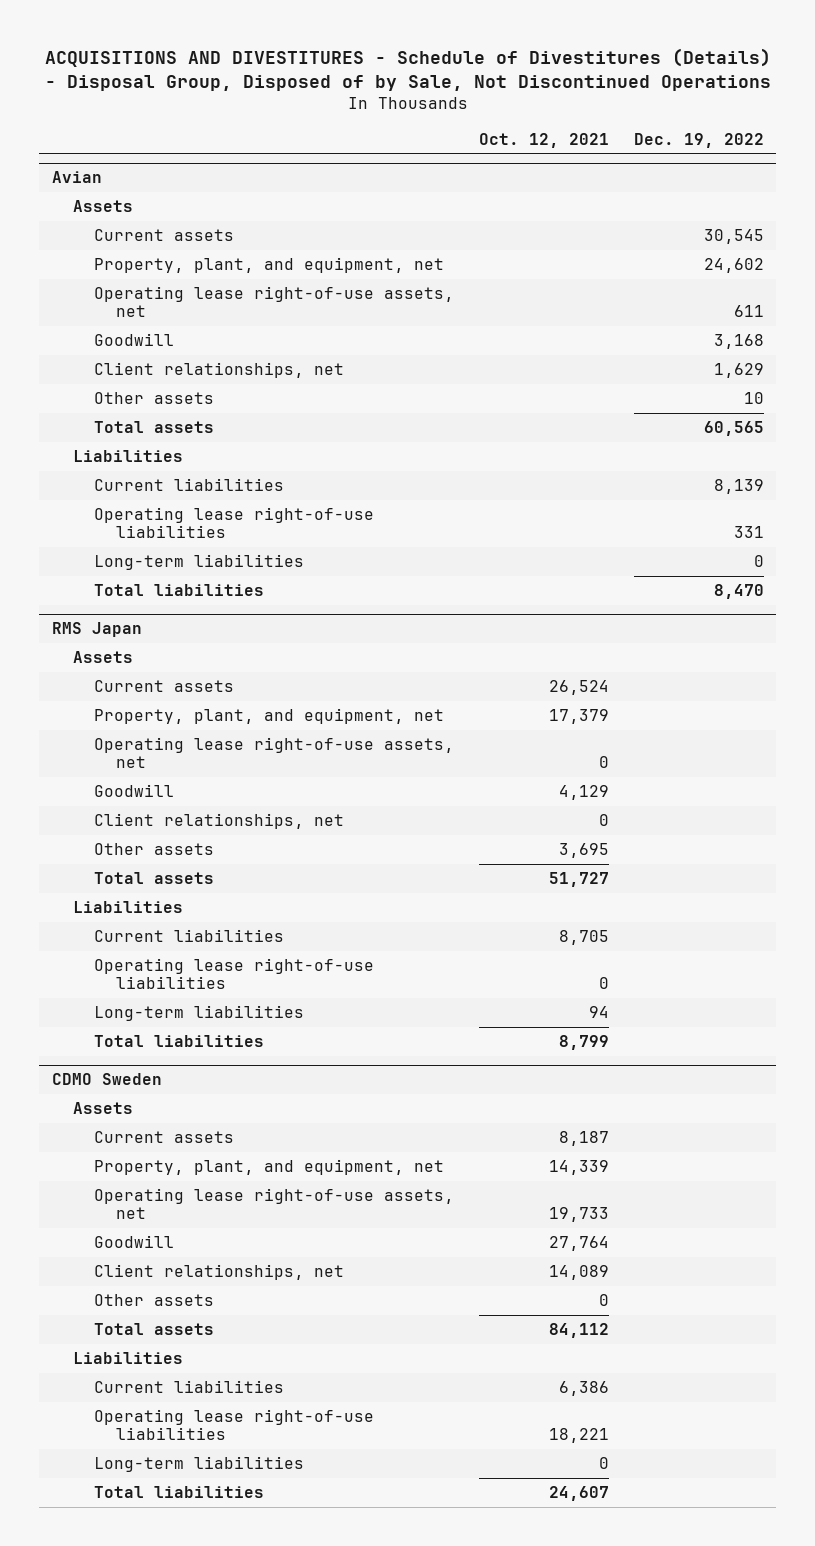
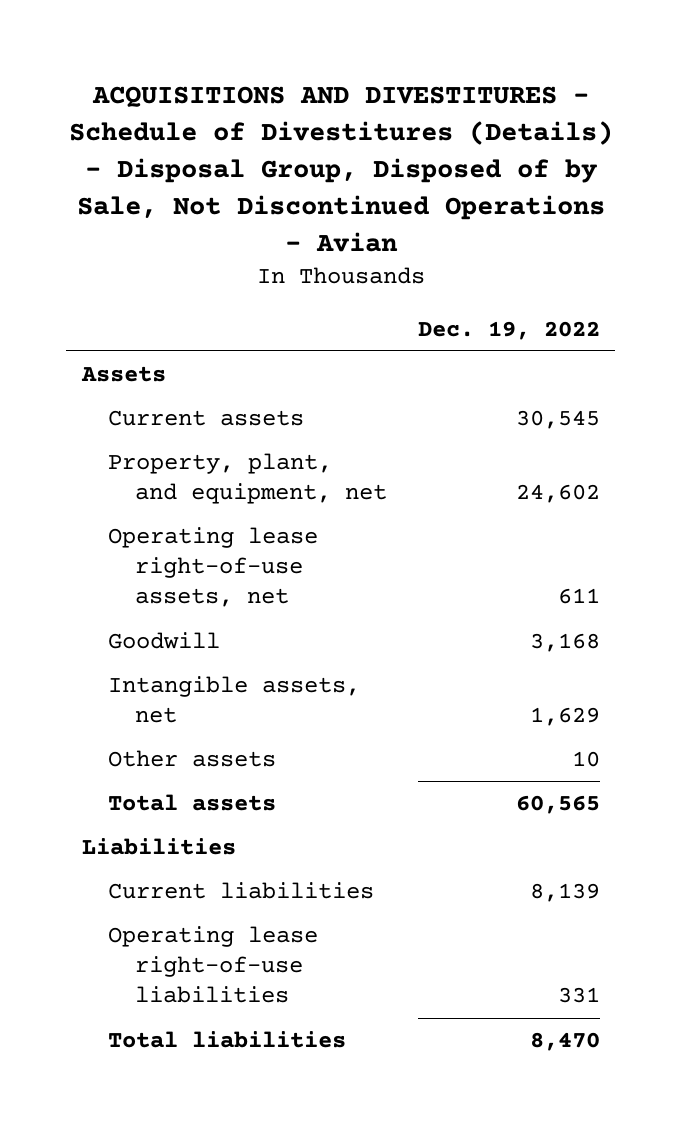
[44,47,771,91] ACQUISITIONS AND DIVESTITURES - Schedule of Divestitures (Details) - Disposal Group, Disposed of by Sale, Not Discontinued Operations -> [68,86,613,252] ACQUISITIONS AND DIVESTITURES - Schedule of Divestitures (Details) - Disposal Group, Disposed of by Sale, Not Discontinued Operations - Avian
[478,132,609,148] Oct. 12, 2021 -> none
[51,171,102,184] Avian -> none
[94,362,345,379] Client relationships, net -> [108,675,361,724] Intangible assets, net
[94,554,305,571] Long-term liabilities -> none
[51,622,142,638] RMS Japan -> none
[73,651,134,664] Assets -> none
[94,680,235,693] Current assets -> none
[94,708,445,725] Property, plant, and equipment, net -> none
[94,737,455,769] Operating lease right-of-use assets, net -> none
[94,784,175,798] Goodwill -> none
[94,813,345,830] Client relationships, net -> none
[94,843,215,856] Other assets -> none
[94,872,215,885] Total assets -> none
[73,901,184,914] Liabilities -> none
[94,929,285,943] Current liabilities -> none
[94,958,375,990] Operating lease right-of-use liabilities -> none
[94,1005,305,1022] Long-term liabilities -> none
[94,1035,265,1048] Total liabilities -> none
[51,1073,162,1086] CDMO Sweden -> none
[73,1102,134,1115] Assets -> none
[94,1131,235,1144] Current assets -> none
[94,1159,445,1176] Property, plant, and equipment, net -> none
[94,1188,455,1220] Operating lease right-of-use assets, net -> none
[94,1235,175,1249] Goodwill -> none
[94,1264,345,1281] Client relationships, net -> none
[94,1294,215,1307] Other assets -> none
[94,1323,215,1336] Total assets -> none
[73,1352,184,1365] Liabilities -> none
[94,1380,285,1394] Current liabilities -> none
[94,1409,375,1441] Operating lease right-of-use liabilities -> none
[94,1456,305,1473] Long-term liabilities -> none
[94,1486,265,1499] Total liabilities -> none

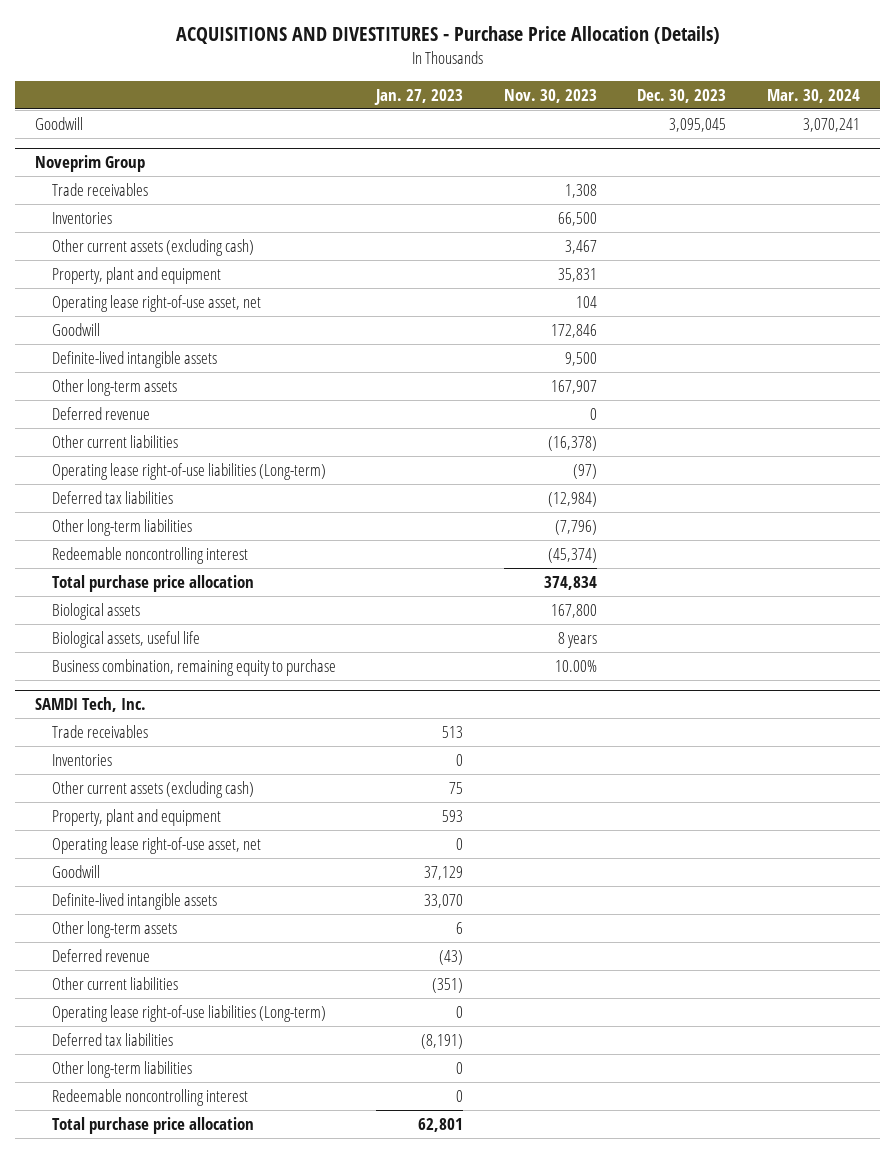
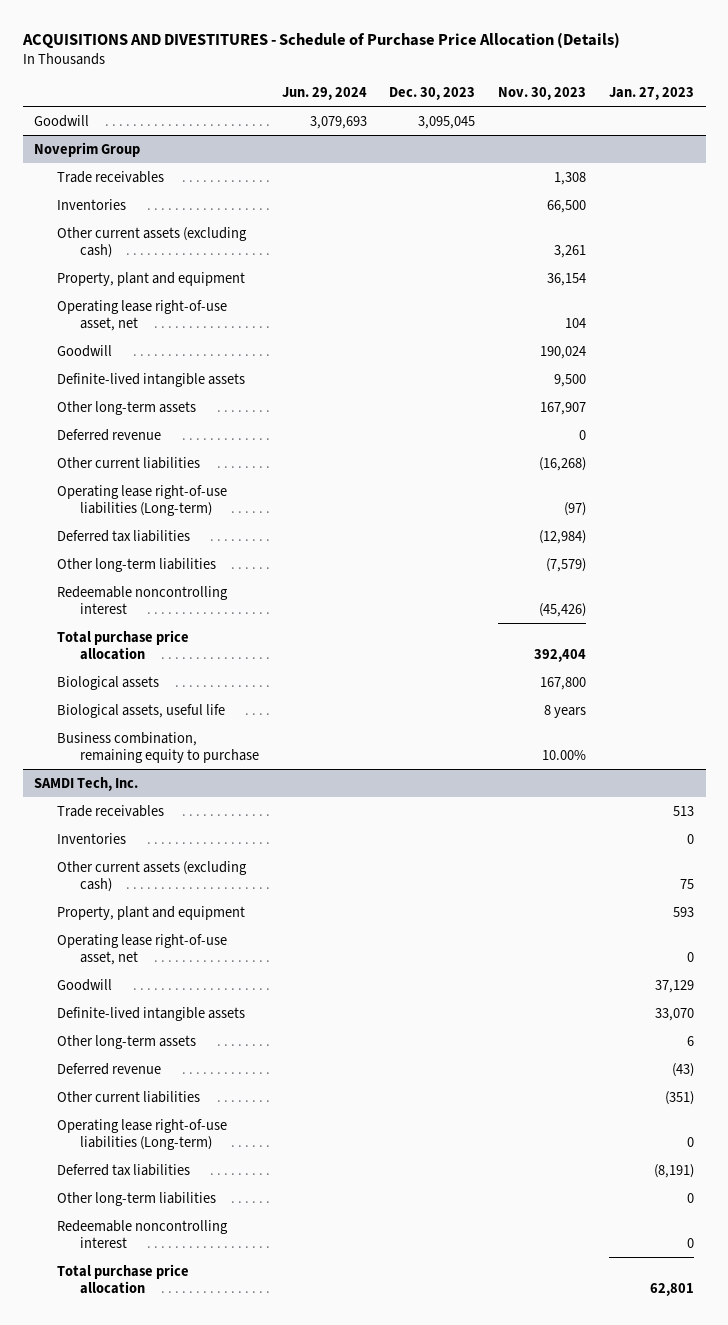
[175,26,720,45] ACQUISITIONS AND DIVESTITURES - Purchase Price Allocation (Details) -> [21,31,620,48] ACQUISITIONS AND DIVESTITURES - Schedule of Purchase Price Allocation (Details)
[766,88,860,103] Mar. 30, 2024 -> none
none -> [281,87,367,101] Jun. 29, 2024
[564,239,597,254] 3,467 -> [554,245,587,259] 3,261
[557,267,597,282] 35,831 -> [547,272,587,286] 36,154
[550,323,597,338] 172,846 -> [540,345,587,359] 190,024
[547,435,597,451] (16,378) -> [539,456,587,471] (16,268)
[554,519,597,535] (7,796) -> [546,557,587,572] (7,579)
[547,547,597,563] (45,374) -> [539,603,587,618] (45,426)
[543,575,597,590] 374,834 -> [534,649,587,663] 392,404

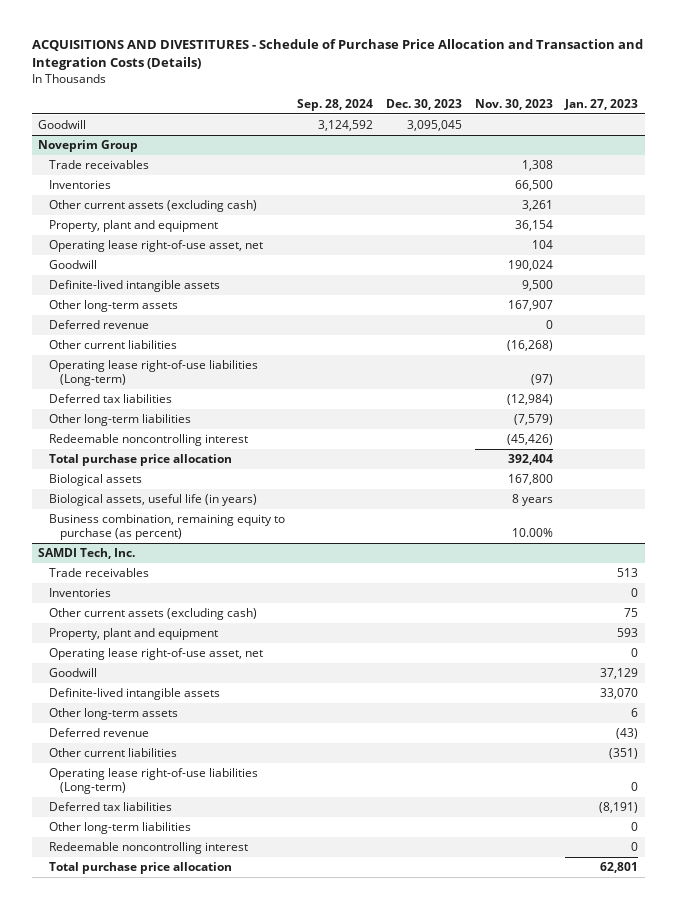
[21,31,620,48] ACQUISITIONS AND DIVESTITURES - Schedule of Purchase Price Allocation (Details) -> [31,39,643,71] ACQUISITIONS AND DIVESTITURES - Schedule of Purchase Price Allocation and Transaction and Integration Costs (Details)
[281,87,367,101] Jun. 29, 2024 -> none
none -> [297,99,374,112] Sep. 28, 2024
[56,703,225,718] Biological assets, useful life -> [48,493,257,506] Biological assets, useful life (in years)
[56,731,259,764] Business combination, remaining equity to purchase -> [48,513,285,541] Business combination, remaining equity to purchase (as percent)

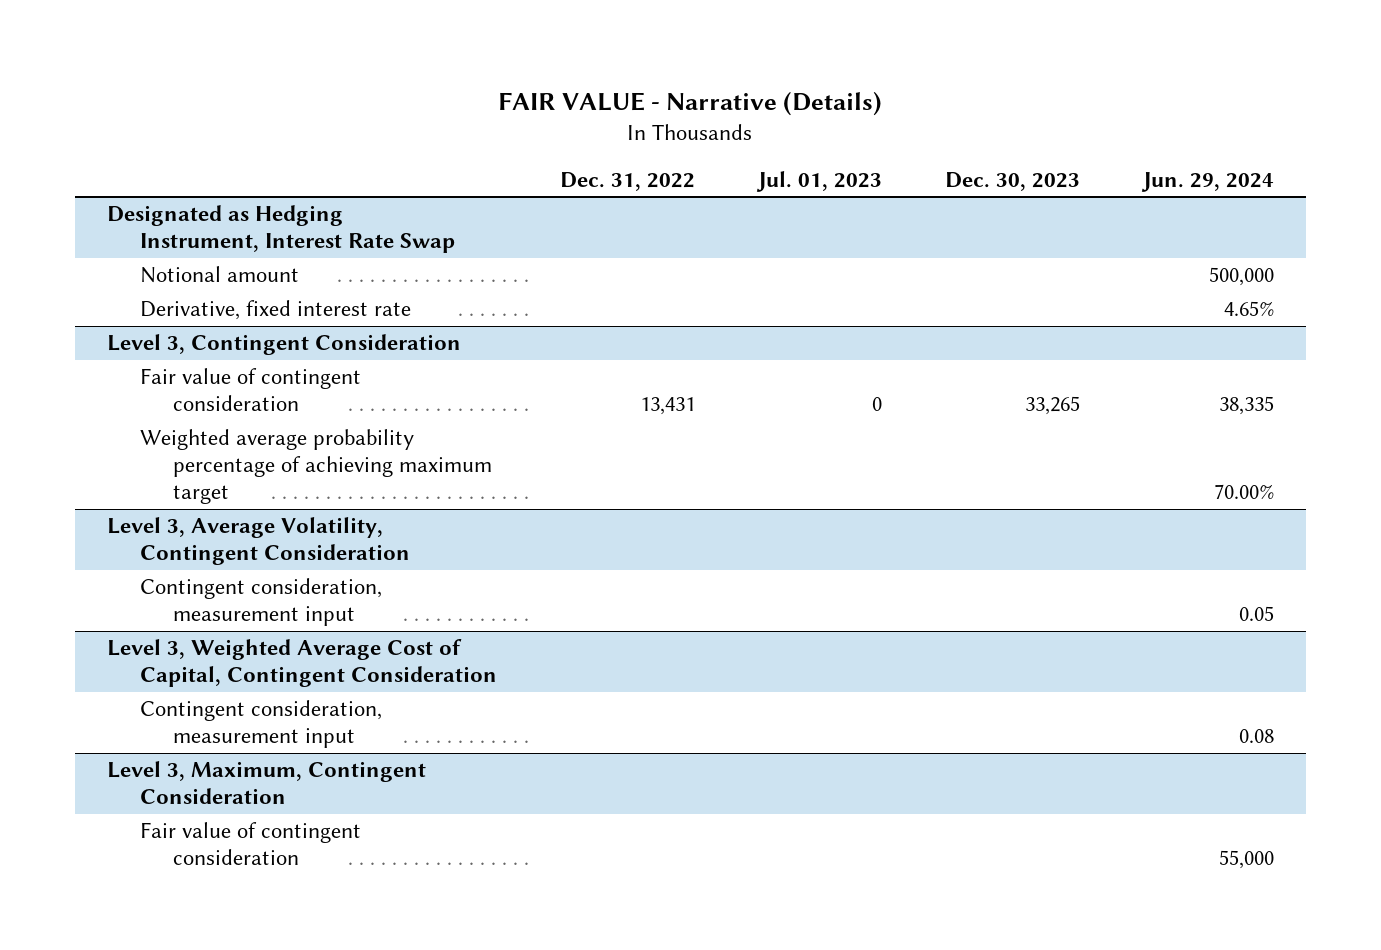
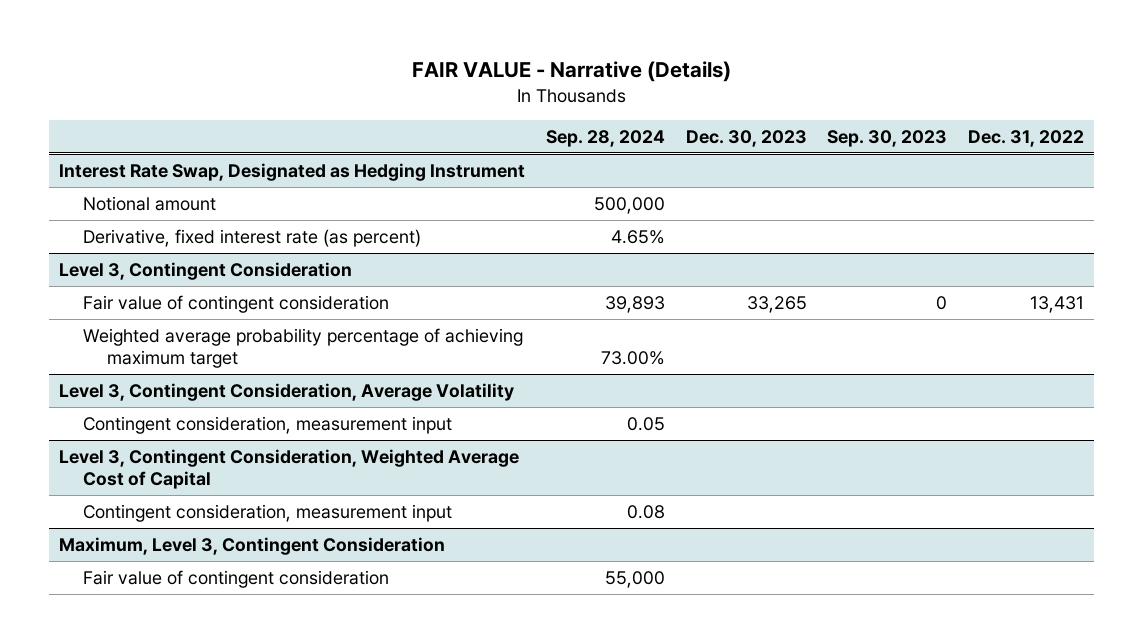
[756,170,883,192] Jul. 01, 2023 -> none
[1141,171,1275,192] Jun. 29, 2024 -> none
none -> [546,129,666,147] Sep. 28, 2024
none -> [827,129,948,147] Sep. 30, 2023
[106,205,456,254] Designated as Hedging Instrument, Interest Rate Swap -> [59,162,526,181] Interest Rate Swap, Designated as Hedging Instrument
[140,300,412,321] Derivative, fixed interest rate -> [82,228,421,247] Derivative, fixed interest rate (as percent)
[106,517,411,566] Level 3, Average Volatility, Contingent Consideration -> [59,382,515,401] Level 3, Contingent Consideration, Average Volatility
[106,639,498,688] Level 3, Weighted Average Cost of Capital, Contingent Consideration -> [59,448,520,489] Level 3, Contingent Consideration, Weighted Average Cost of Capital
[106,761,426,805] Level 3, Maximum, Contingent Consideration -> [59,536,446,555] Maximum, Level 3, Contingent Consideration

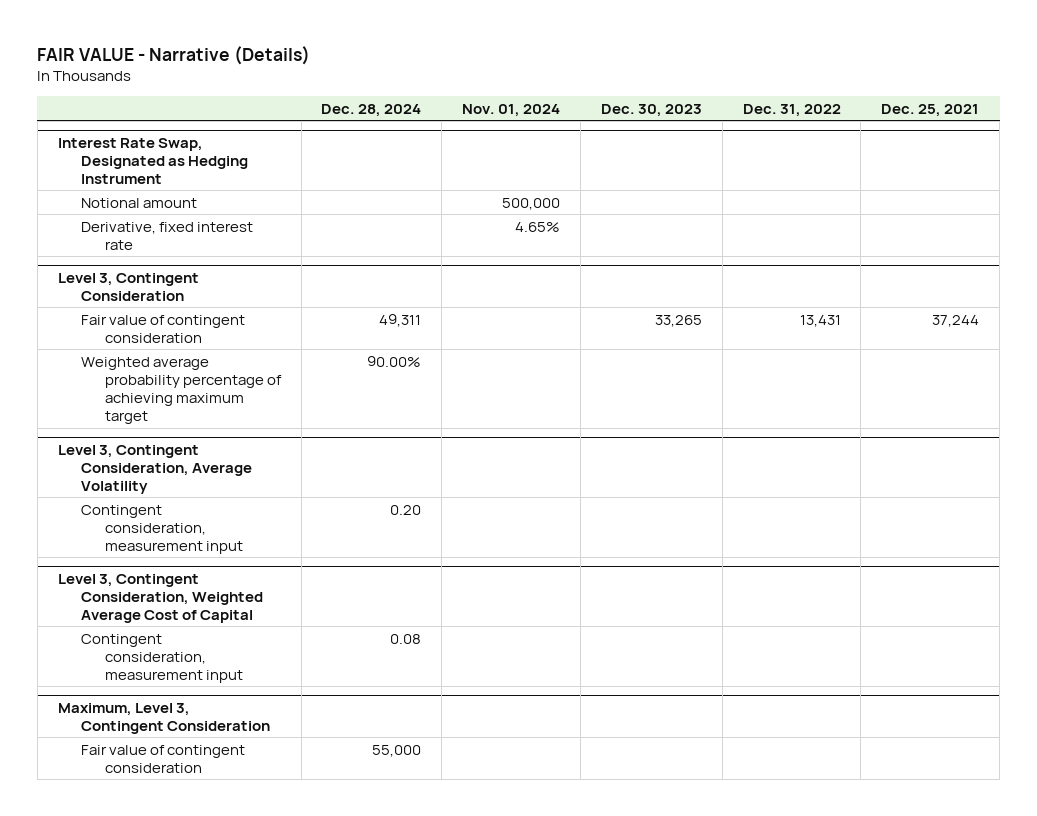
[546,129,666,147] Sep. 28, 2024 -> none
[827,129,948,147] Sep. 30, 2023 -> none
none -> [321,103,422,117] Dec. 28, 2024
none -> [462,103,561,117] Nov. 01, 2024
none -> [881,103,980,117] Dec. 25, 2021
[82,228,421,247] Derivative, fixed interest rate (as percent) -> [81,221,254,250] Derivative, fixed interest rate

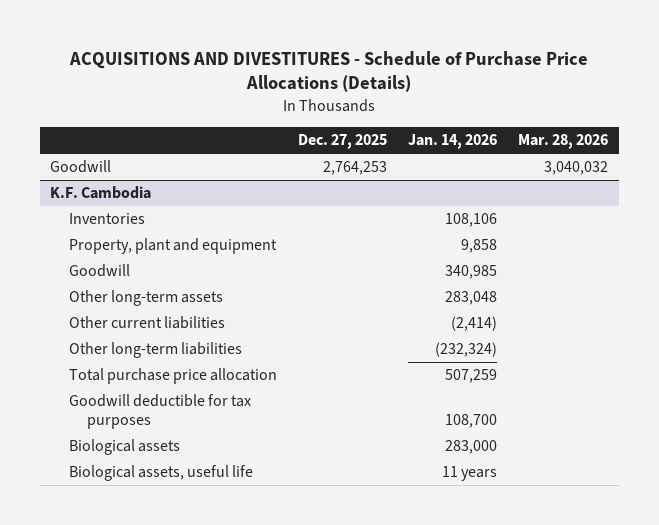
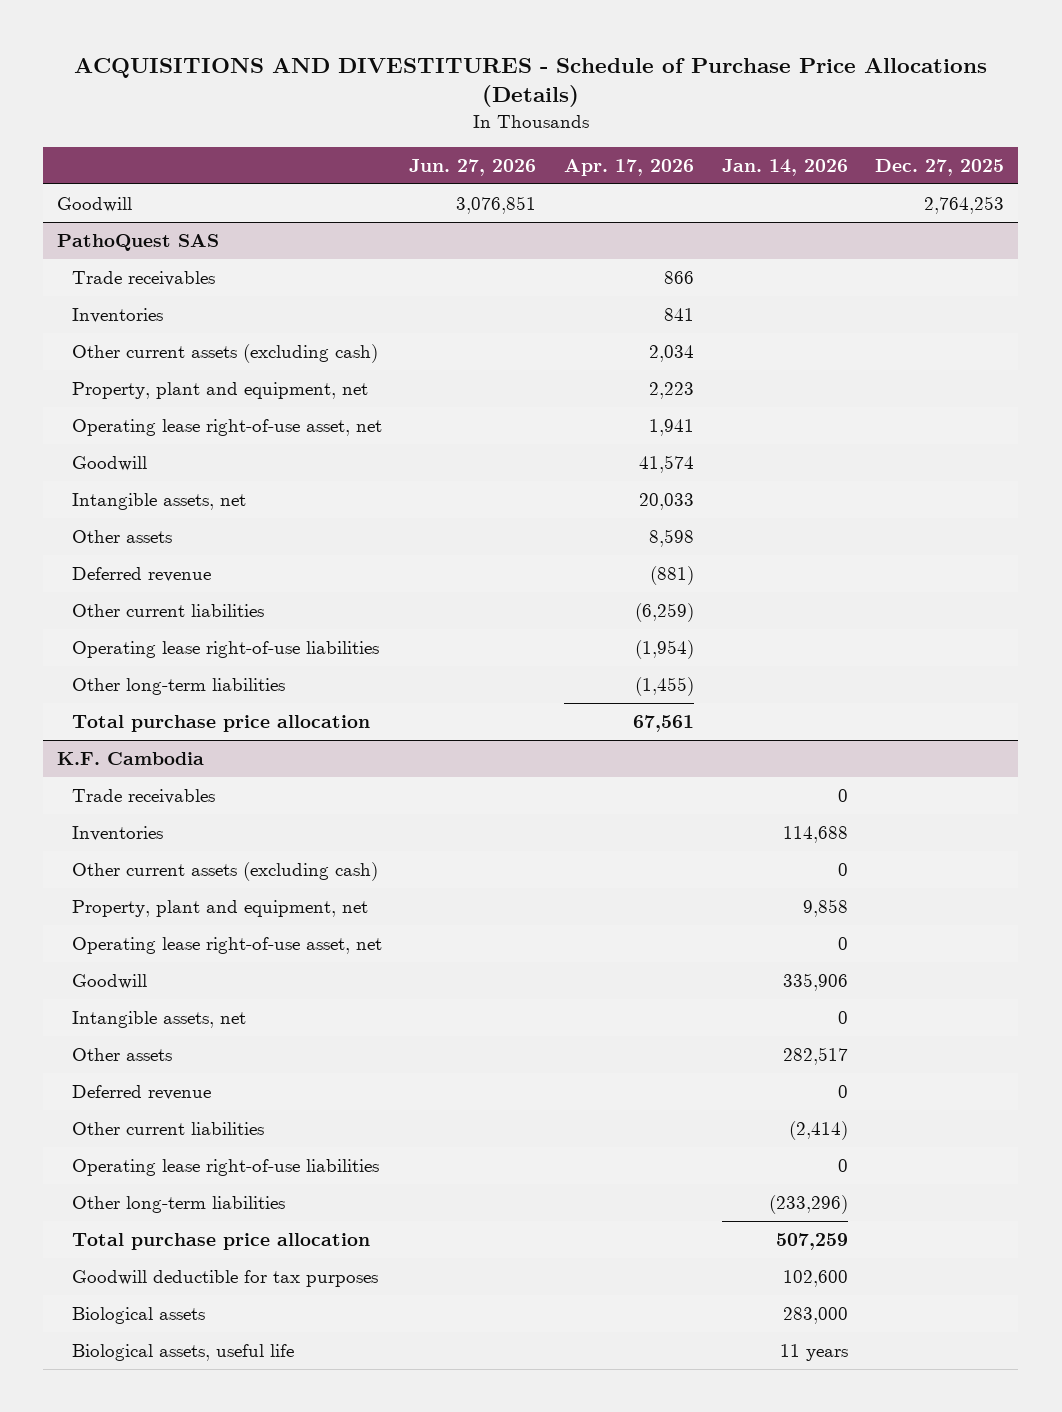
[518,134,609,150] Mar. 28, 2026 -> none
none -> [409,158,537,176] Jun. 27, 2026
none -> [564,158,695,176] Apr. 17, 2026
none -> [57,233,220,251] PathoQuest SAS
none -> [71,270,215,286] Trade receivables
none -> [71,307,163,323] Inventories
none -> [71,343,378,363] Other current assets (excluding cash)
none -> [71,381,368,399] Property, plant and equipment, net
none -> [71,418,382,436] Operating lease right-of-use asset, net
none -> [71,455,147,471] Goodwill
none -> [71,492,246,510] Intangible assets, net
none -> [71,529,172,543] Other assets
none -> [71,566,211,582] Deferred revenue
none -> [71,603,264,617] Other current liabilities
none -> [71,640,379,658] Operating lease right-of-use liabilities
none -> [71,677,285,695] Other long-term liabilities
none -> [71,714,370,732] Total purchase price allocation
none -> [71,788,215,804] Trade receivables
[445,213,498,228] 108,106 -> [782,825,848,843] 114,688
none -> [71,861,378,881] Other current assets (excluding cash)
[68,238,277,255] Property, plant and equipment -> [71,899,368,917] Property, plant and equipment, net
none -> [71,936,382,954] Operating lease right-of-use asset, net
[445,265,498,280] 340,985 -> [782,972,848,991] 335,906
none -> [71,1010,246,1028] Intangible assets, net
[68,290,223,307] Other long-term assets -> [71,1047,172,1061] Other assets
[445,291,498,306] 283,048 -> [782,1046,848,1065] 282,517
none -> [71,1084,211,1100] Deferred revenue
none -> [71,1158,379,1176] Operating lease right-of-use liabilities
[435,342,498,358] (232,324) -> [768,1194,848,1214] (233,296)
[445,414,498,429] 108,700 -> [782,1269,848,1287] 102,600

